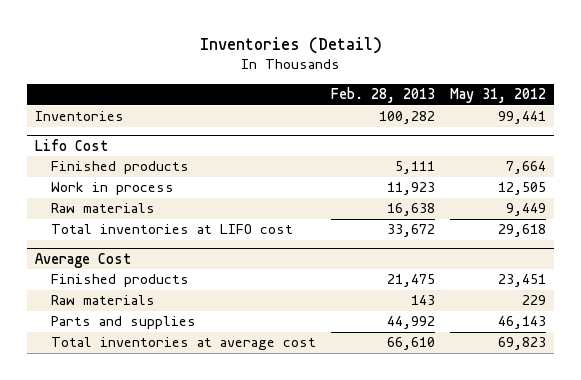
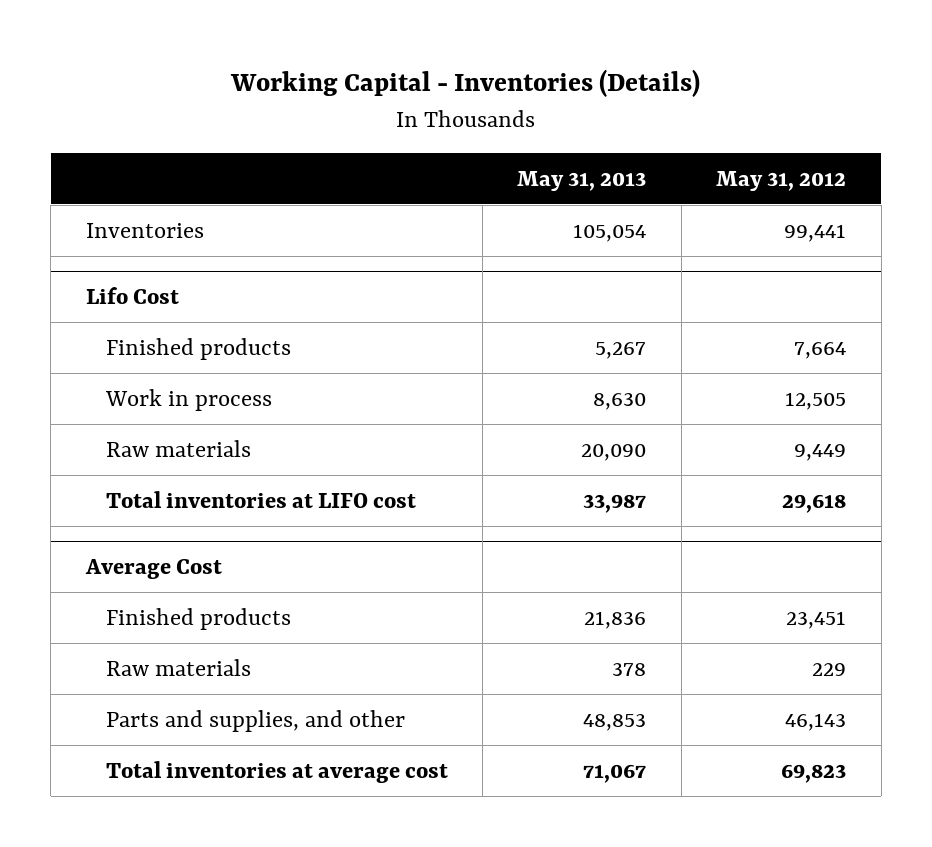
[199,36,382,54] Inventories (Detail) -> [230,69,701,98] Working Capital - Inventories (Details)
[331,87,436,104] Feb. 28, 2013 -> none
none -> [517,170,647,191] May 31, 2013
[51,316,197,330] Parts and supplies -> [105,709,405,732] Parts and supplies, and other

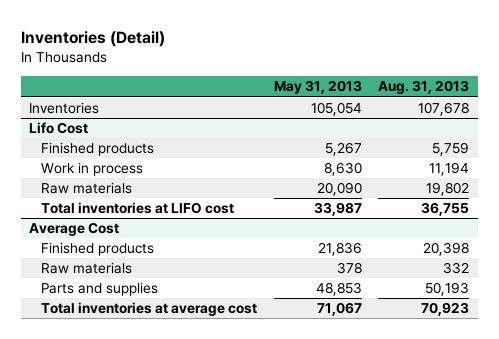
[230,69,701,98] Working Capital - Inventories (Details) -> [21,31,166,48] Inventories (Detail)
[716,170,847,191] May 31, 2012 -> none
none -> [378,80,470,95] Aug. 31, 2013
[105,709,405,732] Parts and supplies, and other -> [41,282,159,297] Parts and supplies

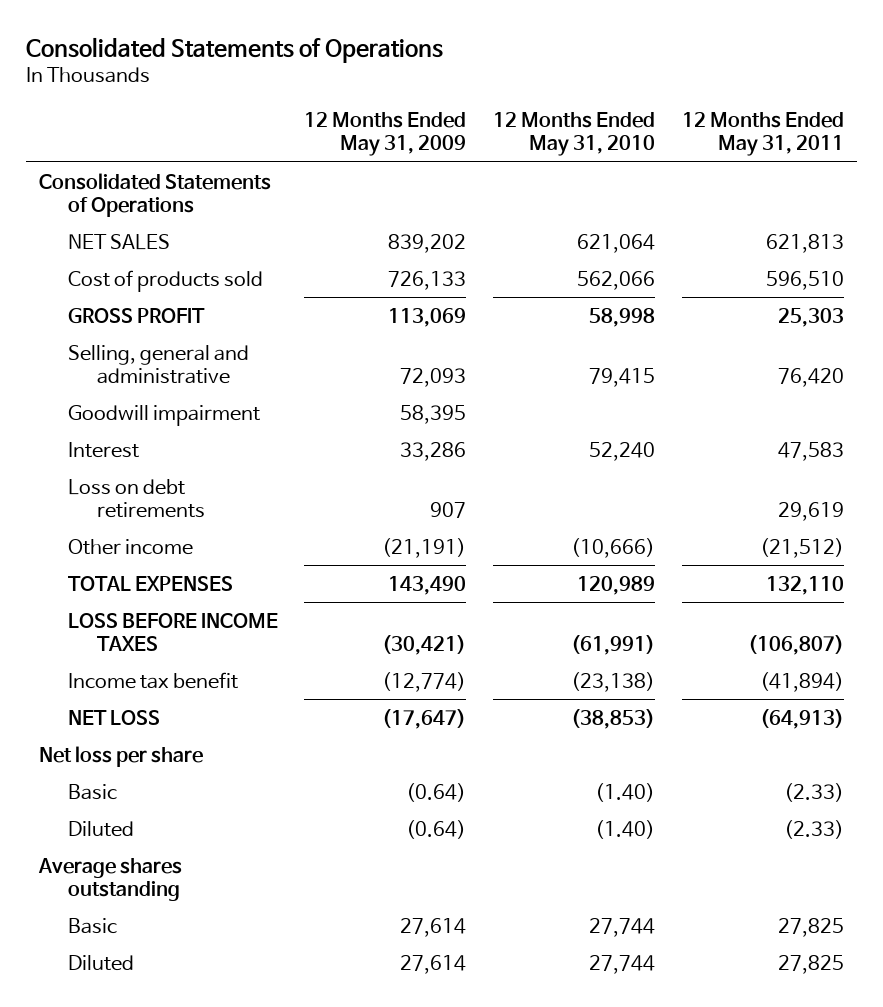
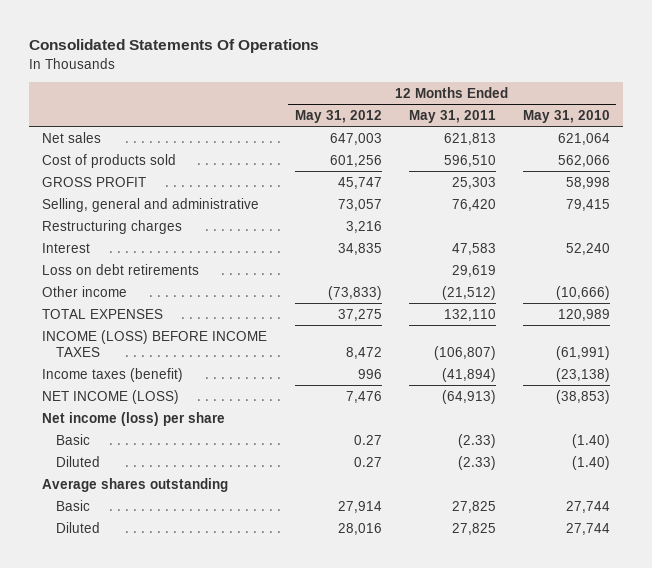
[25,36,443,63] Consolidated Statements of Operations -> [28,39,319,54] Consolidated Statements Of Operations
[304,112,467,157] 12 Months Ended May 31, 2009 -> none
none -> [294,110,382,124] May 31, 2012
[38,172,271,217] Consolidated Statements of Operations -> none
[67,233,170,250] NET SALES -> [42,131,102,143] Net sales
[67,404,260,426] Goodwill impairment -> none
none -> [42,219,183,234] Restructuring charges
[67,612,278,651] LOSS BEFORE INCOME TAXES -> [42,329,268,357] INCOME (LOSS) BEFORE INCOME TAXES
[67,671,238,689] Income tax benefit -> [42,367,184,382] Income taxes (benefit)
[67,709,160,725] NET LOSS -> [42,389,180,404] NET INCOME (LOSS)
[38,745,203,767] Net loss per share -> [42,411,226,426] Net income (loss) per share

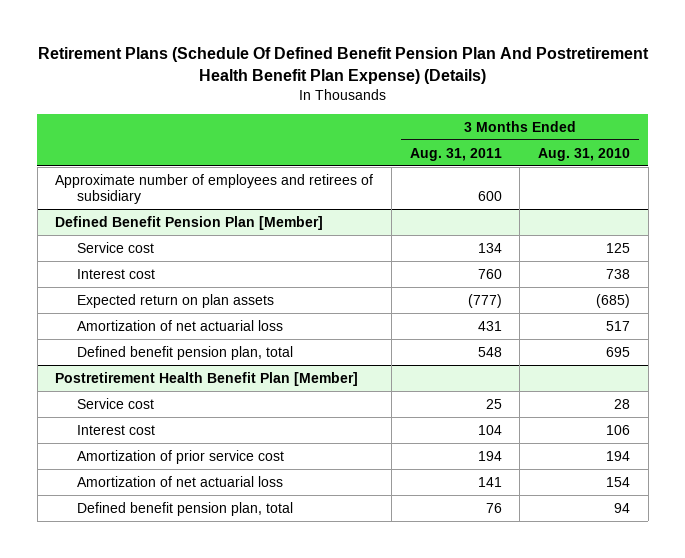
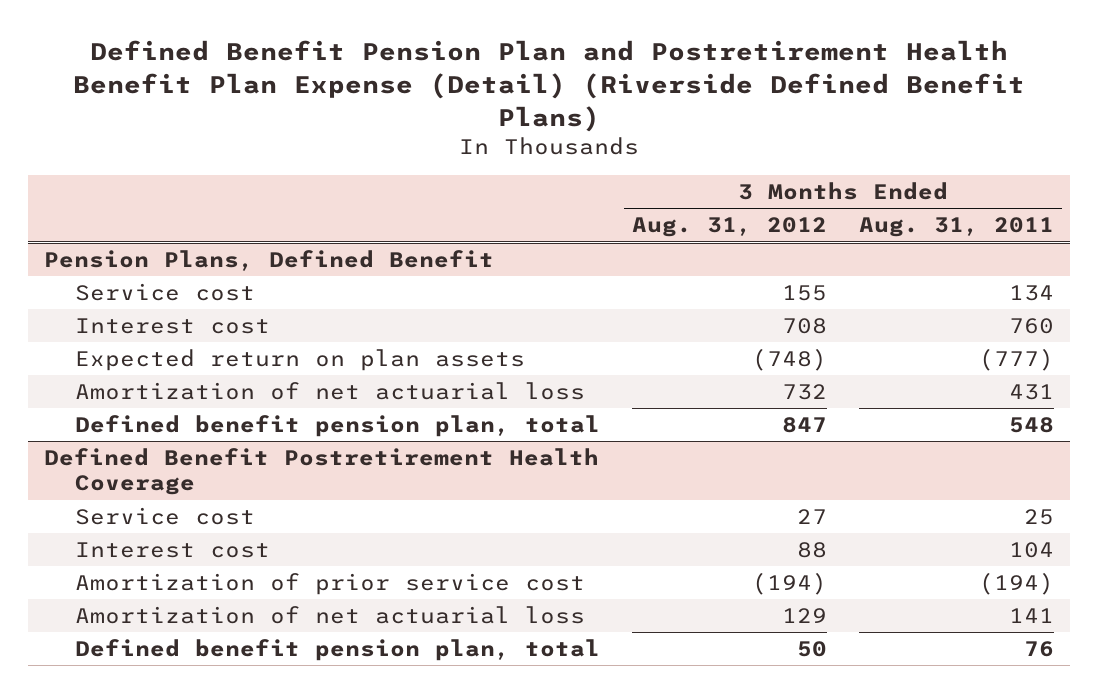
[37,47,649,84] Retirement Plans (Schedule Of Defined Benefit Pension Plan And Postretirement Health Benefit Plan Expense) (Details) -> [72,40,1025,132] Defined Benefit Pension Plan and Postretirement Health Benefit Plan Expense (Detail) (Riverside Defined Benefit Plans)
[538,147,631,161] Aug. 31, 2010 -> none
none -> [632,217,828,238] Aug. 31, 2012
[55,173,374,205] Approximate number of employees and retirees of subsidiary -> none
[55,215,324,230] Defined Benefit Pension Plan [Member] -> [43,250,494,272] Pension Plans, Defined Benefit
[55,371,359,386] Postretirement Health Benefit Plan [Member] -> none
none -> [43,448,599,496] Defined Benefit Postretirement Health Coverage
[477,450,502,461] 194 -> [979,572,1055,596] (194)

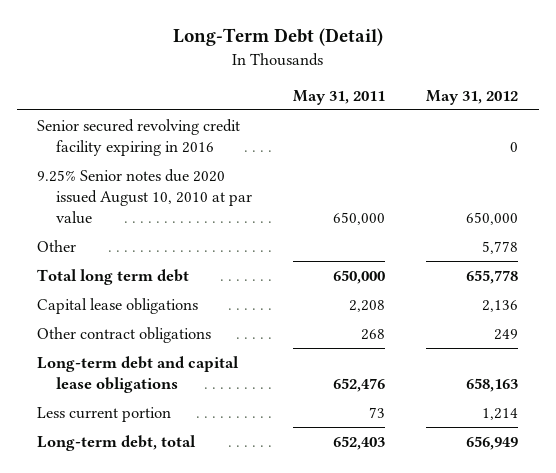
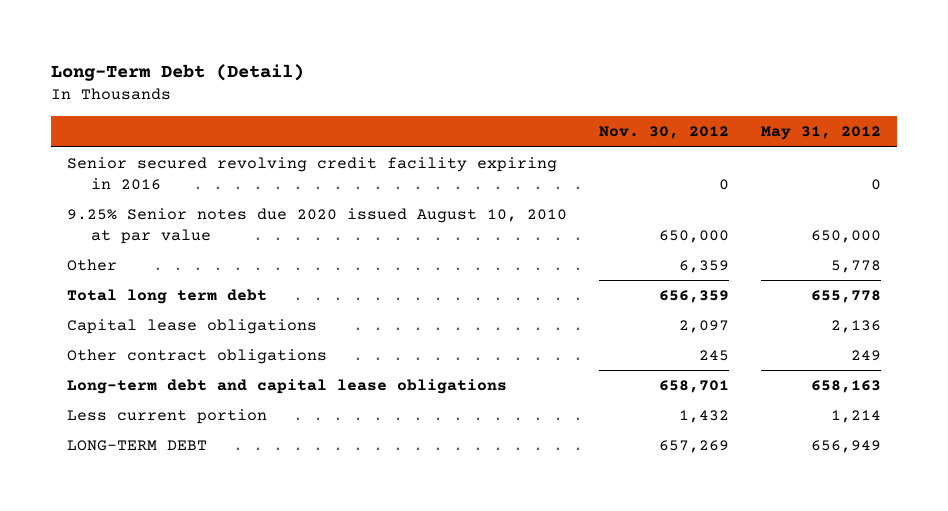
[292,89,385,105] May 31, 2011 -> none
none -> [598,126,729,140] Nov. 30, 2012
[37,434,197,451] Long-term debt, total -> [66,440,207,452] LONG-TERM DEBT

